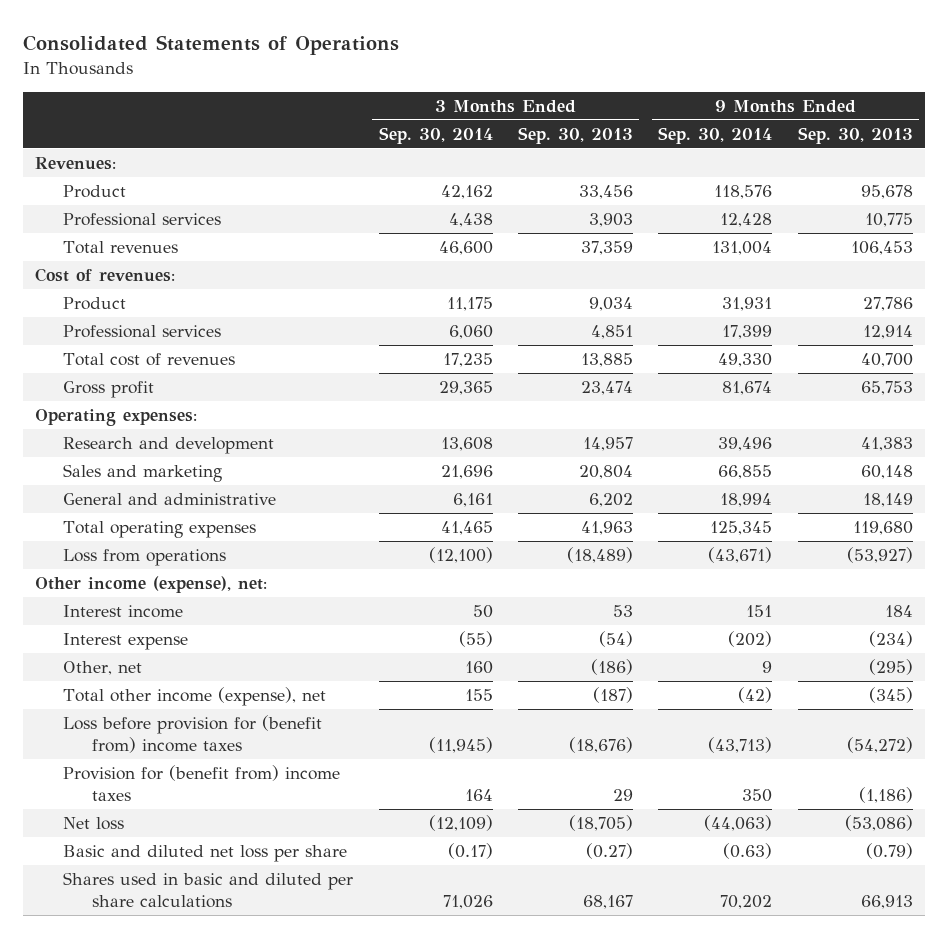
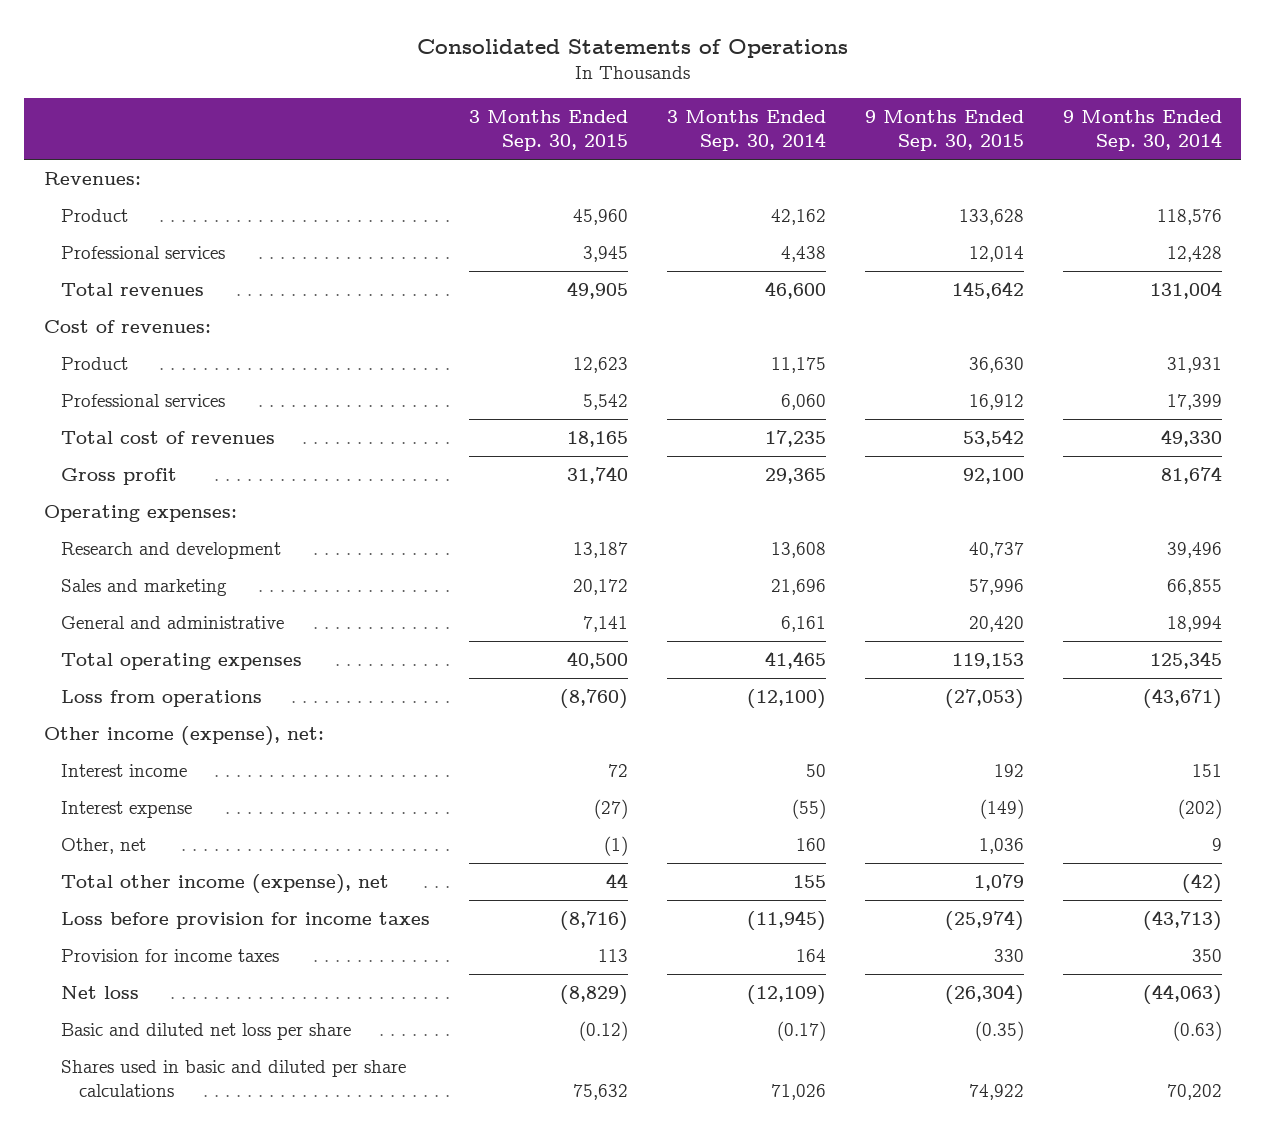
[518,126,634,144] Sep. 30, 2013 -> none
[797,126,913,144] Sep. 30, 2013 -> none
none -> [469,110,629,152] 3 Months Ended Sep. 30, 2015
none -> [864,110,1024,152] 9 Months Ended Sep. 30, 2015
[63,715,323,753] Loss before provision for (benefit from) income taxes -> [61,912,431,930] Loss before provision for income taxes
[63,765,341,801] Provision for (benefit from) income taxes -> [61,949,280,963] Provision for income taxes

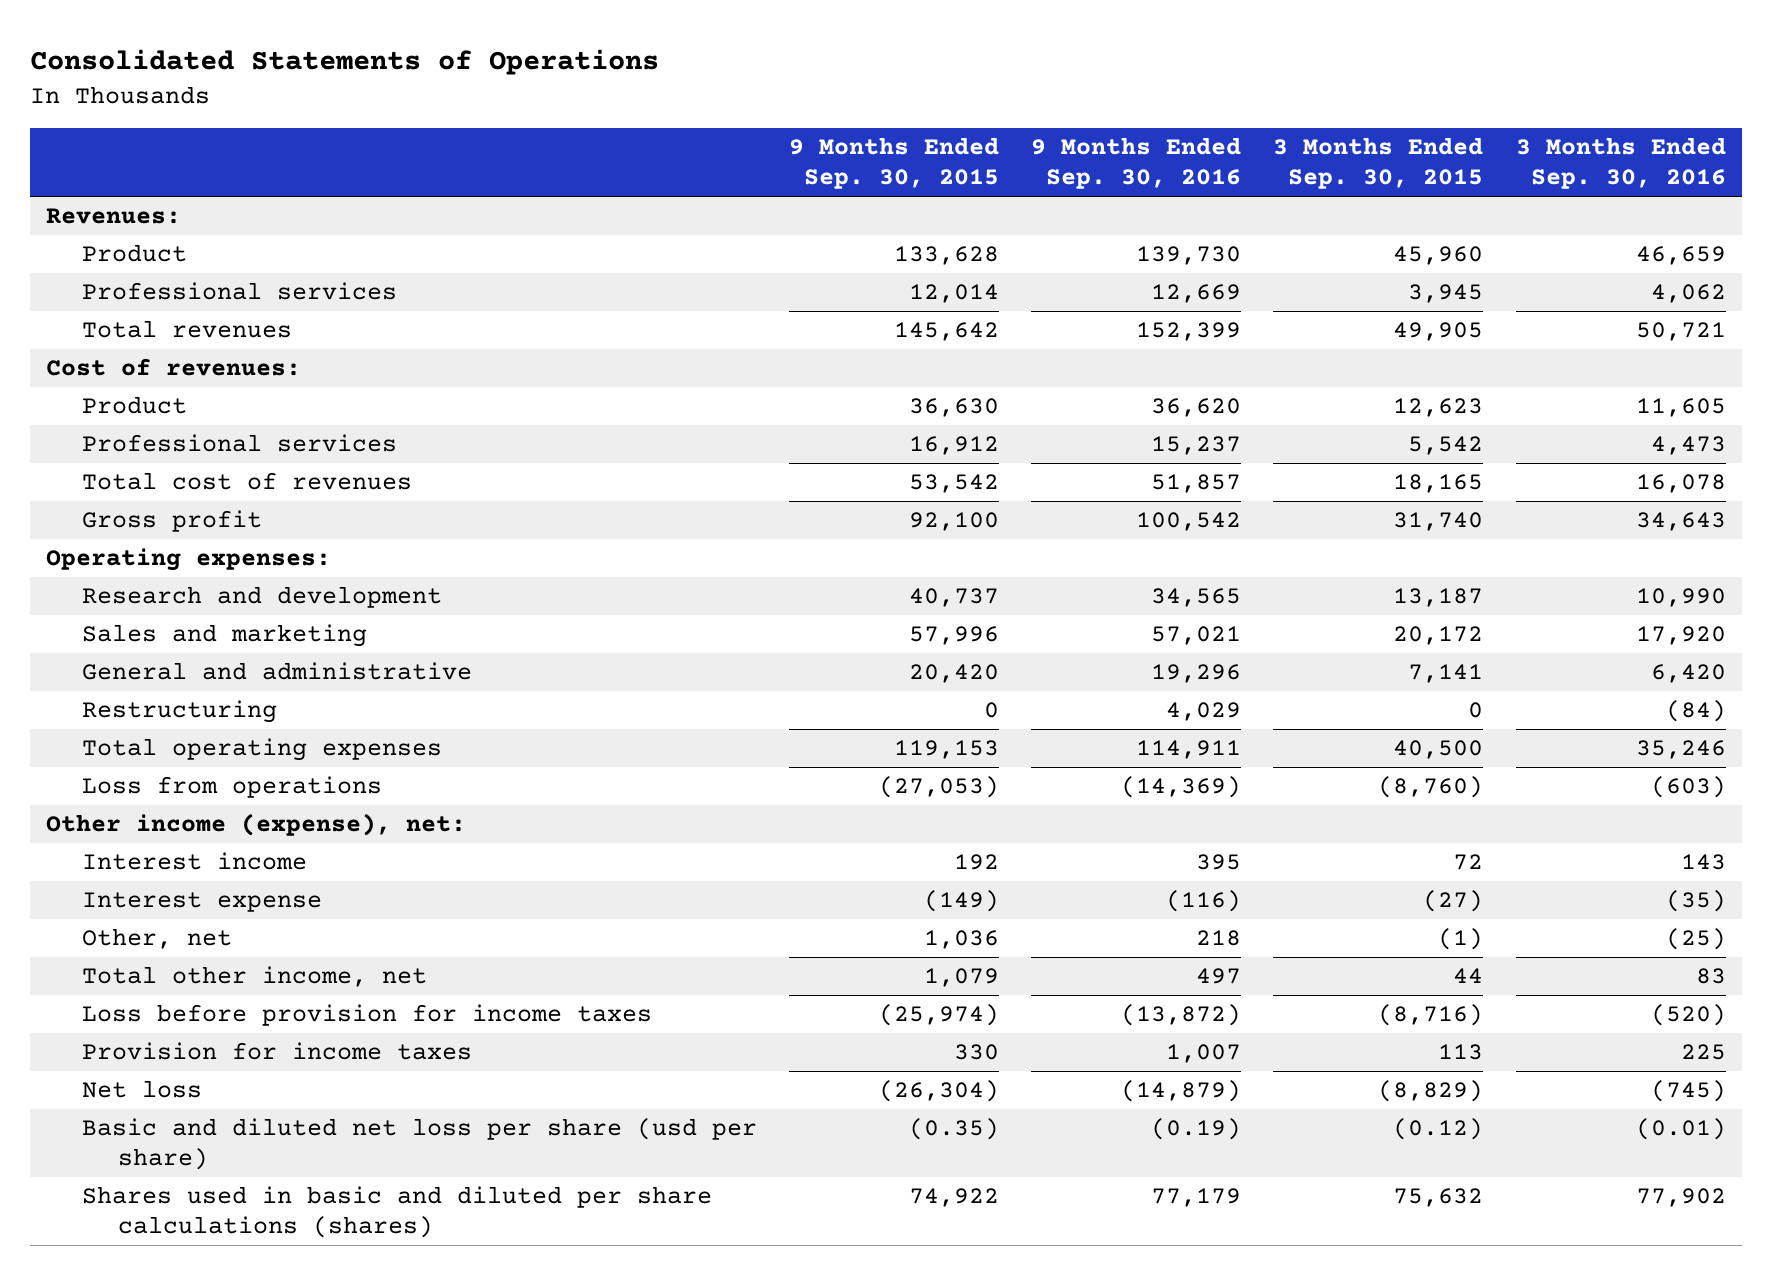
[667,110,827,152] 3 Months Ended Sep. 30, 2014 -> none
[1062,110,1222,152] 9 Months Ended Sep. 30, 2014 -> none
none -> [1031,137,1242,190] 9 Months Ended Sep. 30, 2016
none -> [1515,137,1726,190] 3 Months Ended Sep. 30, 2016
none -> [81,700,277,724] Restructuring
[61,874,390,895] Total other income (expense), net -> [81,966,427,988] Total other income, net
[61,1023,352,1041] Basic and diluted net loss per share -> [81,1118,757,1171] Basic and diluted net loss per share (usd per share)
[61,1060,407,1098] Shares used in basic and diluted per share calculations -> [81,1186,712,1239] Shares used in basic and diluted per share calculations (shares)

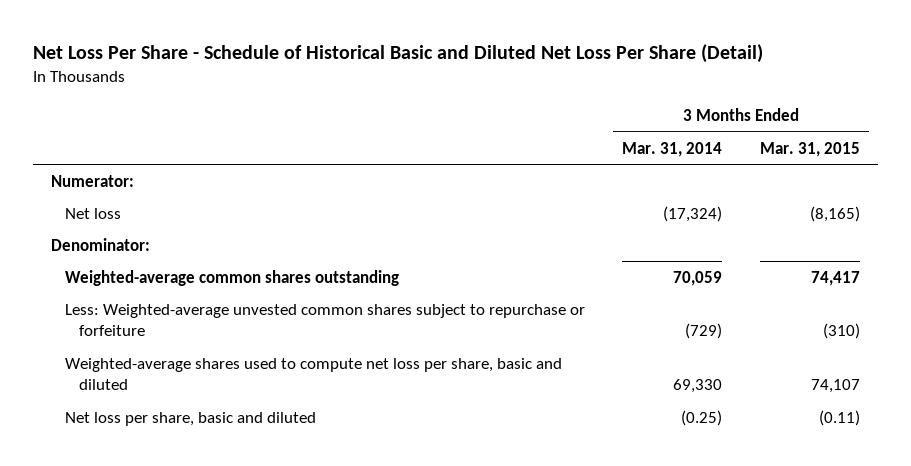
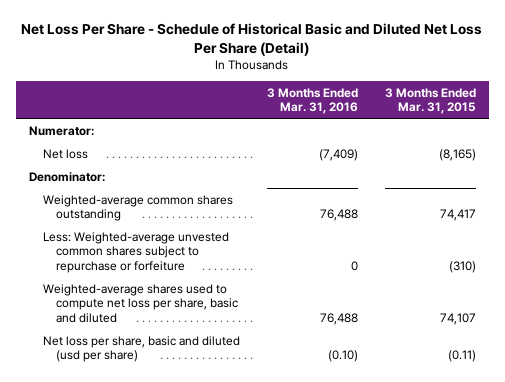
[622,141,723,157] Mar. 31, 2014 -> none
none -> [266,87,358,115] 3 Months Ended Mar. 31, 2016
[65,411,317,426] Net loss per share, basic and diluted -> [42,335,240,363] Net loss per share, basic and diluted (usd per share)

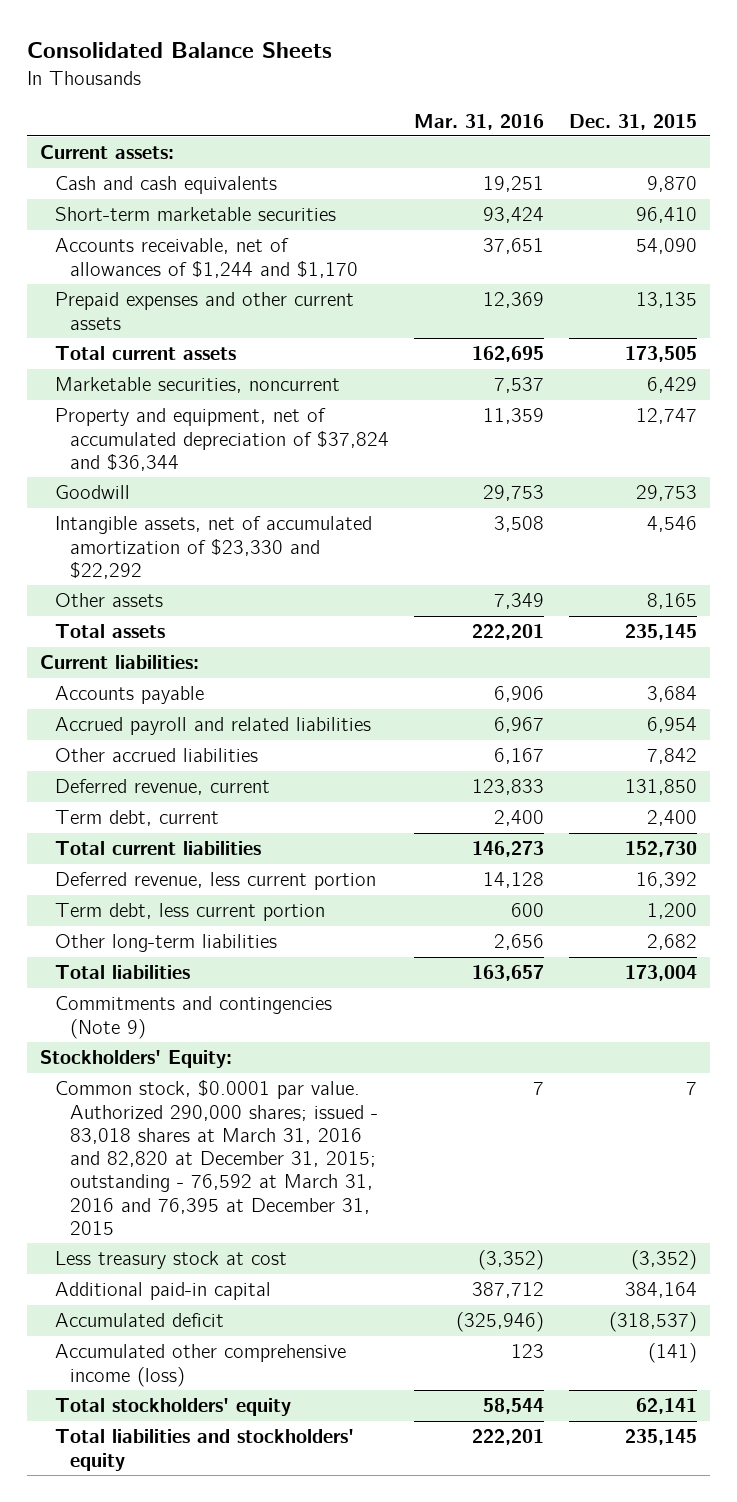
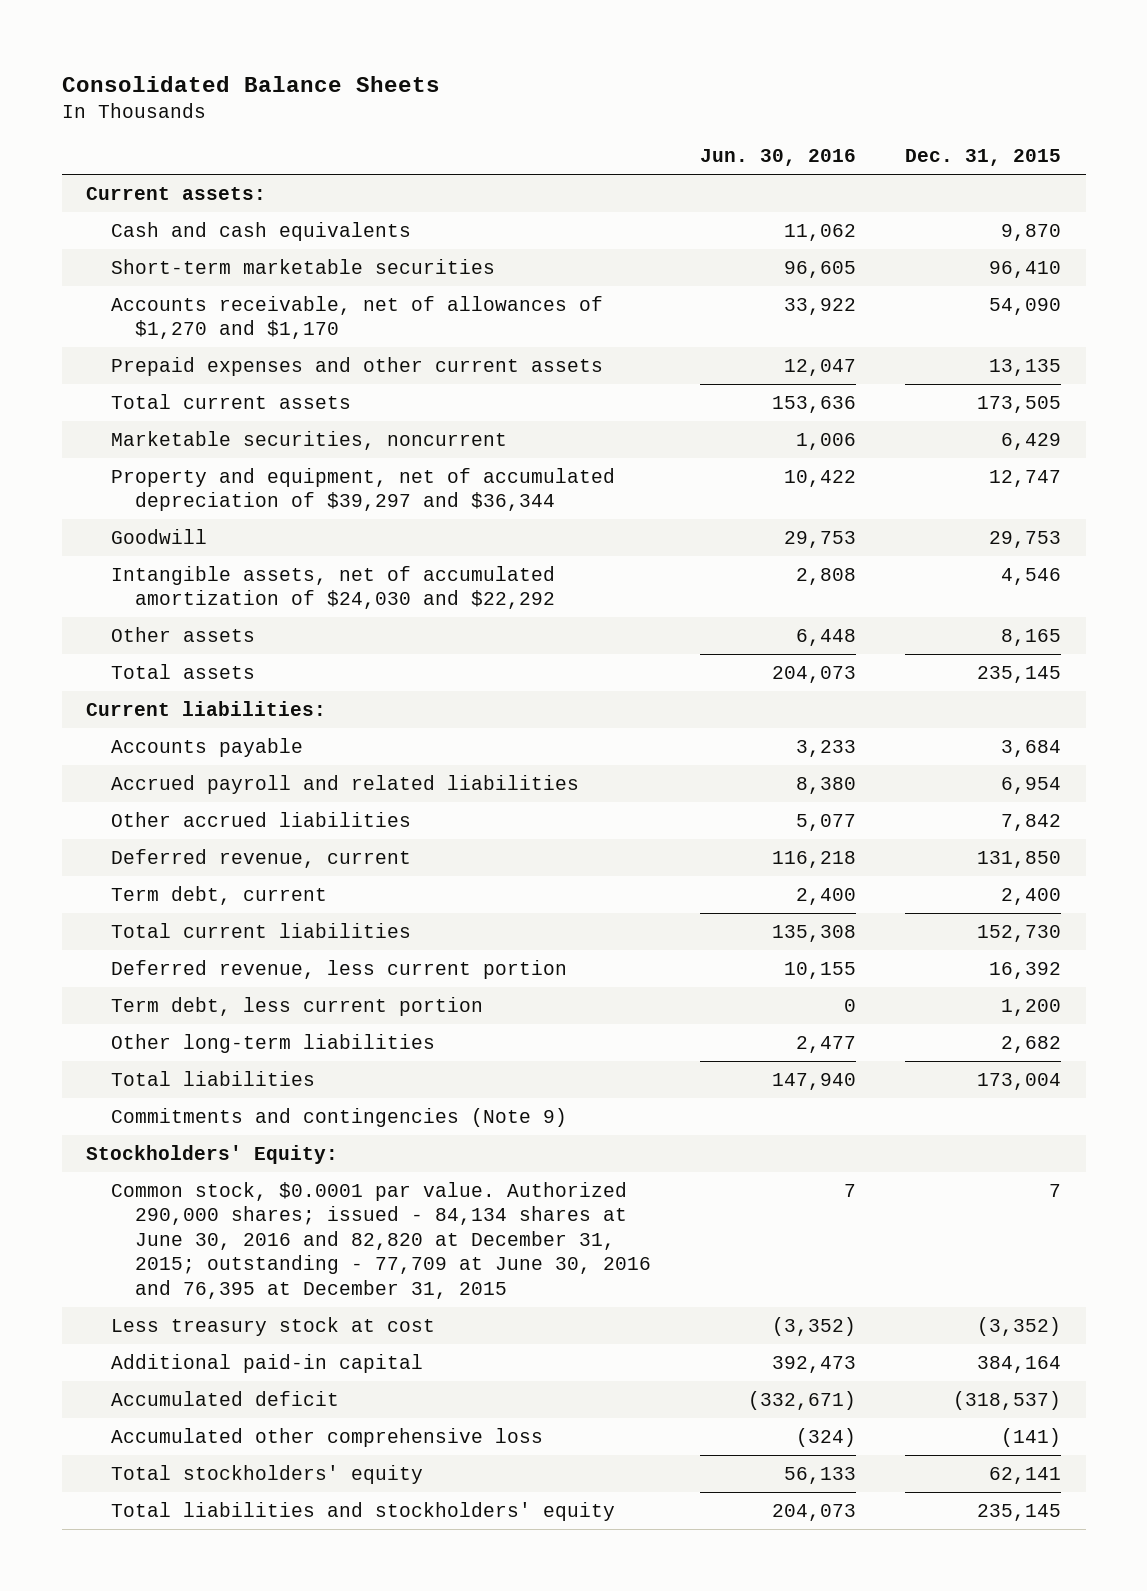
[413,113,544,130] Mar. 31, 2016 -> none
none -> [700,149,857,167] Jun. 30, 2016
[54,238,358,278] Accounts receivable, net of allowances of $1,244 and $1,170 -> [110,295,603,340] Accounts receivable, net of allowances of $1,270 and $1,170
[54,408,389,471] Property and equipment, net of accumulated depreciation of $37,824 and $36,344 -> [110,467,615,512] Property and equipment, net of accumulated depreciation of $39,297 and $36,344
[54,516,372,579] Intangible assets, net of accumulated amortization of $23,330 and $22,292 -> [110,565,556,610] Intangible assets, net of accumulated amortization of $24,030 and $22,292
[54,1080,378,1235] Common stock, $0.0001 par value. Authorized 290,000 shares; issued - 83,018 shares at March 31, 2016 and 82,820 at December 31, 2015; outstanding - 76,592 at March 31, 2016 and 76,395 at December 31, 2015 -> [110,1181,652,1299] Common stock, $0.0001 par value. Authorized 290,000 shares; issued - 84,134 shares at June 30, 2016 and 82,820 at December 31, 2015; outstanding - 77,709 at June 30, 2016 and 76,395 at December 31, 2015
[54,1344,346,1387] Accumulated other comprehensive income (loss) -> [110,1427,543,1447] Accumulated other comprehensive loss

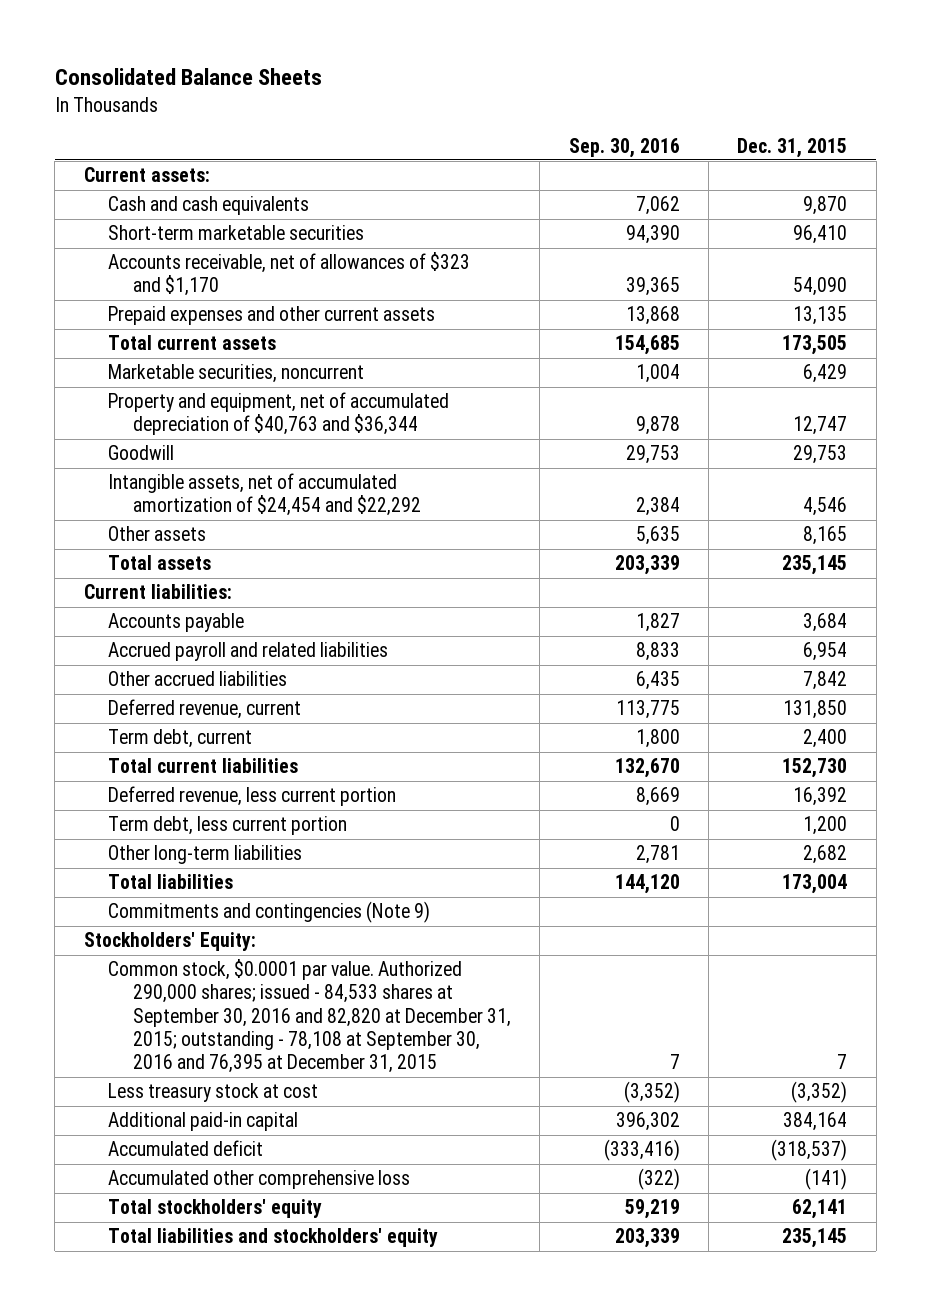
[700,149,857,167] Jun. 30, 2016 -> none
none -> [568,137,680,158] Sep. 30, 2016
[110,295,603,340] Accounts receivable, net of allowances of $1,270 and $1,170 -> [108,252,471,297] Accounts receivable, net of allowances of $323 and $1,170
[110,467,615,512] Property and equipment, net of accumulated depreciation of $39,297 and $36,344 -> [108,392,450,436] Property and equipment, net of accumulated depreciation of $40,763 and $36,344
[110,565,556,610] Intangible assets, net of accumulated amortization of $24,030 and $22,292 -> [108,473,421,517] Intangible assets, net of accumulated amortization of $24,454 and $22,292
[110,1181,652,1299] Common stock, $0.0001 par value. Authorized 290,000 shares; issued - 84,134 shares at June 30, 2016 and 82,820 at December 31, 2015; outstanding - 77,709 at June 30, 2016 and 76,395 at December 31, 2015 -> [108,959,511,1074] Common stock, $0.0001 par value. Authorized 290,000 shares; issued - 84,533 shares at September 30, 2016 and 82,820 at December 31, 2015; outstanding - 78,108 at September 30, 2016 and 76,395 at December 31, 2015

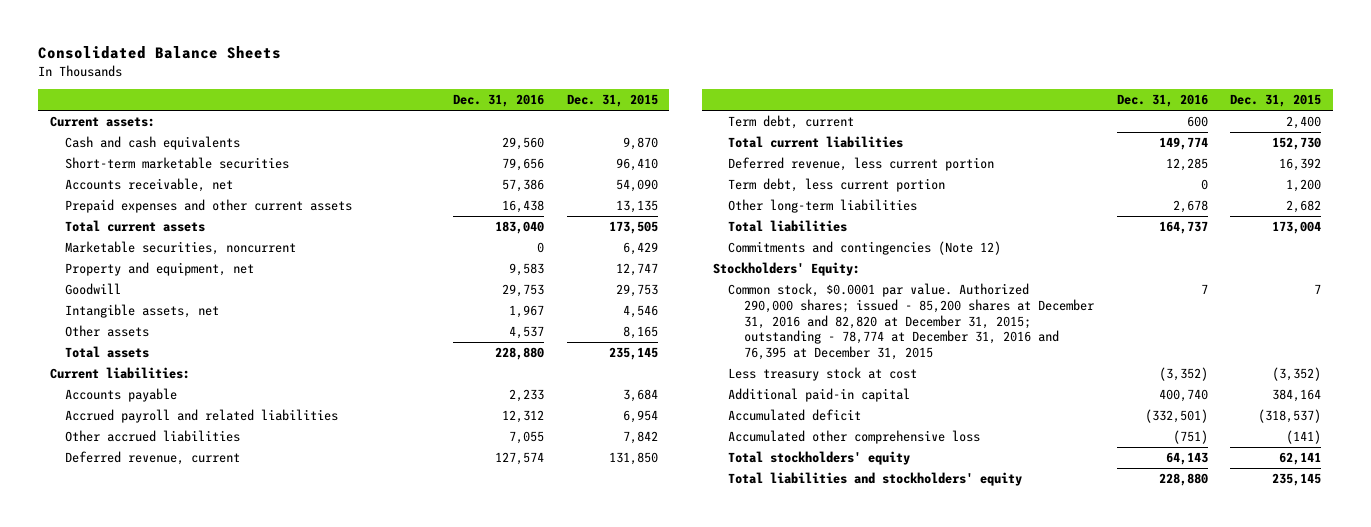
[568,137,680,158] Sep. 30, 2016 -> none
none -> [453,94,545,108] Dec. 31, 2016
[108,252,471,297] Accounts receivable, net of allowances of $323 and $1,170 -> [64,178,233,193] Accounts receivable, net
[108,392,450,436] Property and equipment, net of accumulated depreciation of $40,763 and $36,344 -> [64,262,254,277] Property and equipment, net
[108,473,421,517] Intangible assets, net of accumulated amortization of $24,454 and $22,292 -> [64,304,219,319] Intangible assets, net
[108,901,431,924] Commitments and contingencies (Note 9) -> [728,241,1002,256] Commitments and contingencies (Note 12)
[108,959,511,1074] Common stock, $0.0001 par value. Authorized 290,000 shares; issued - 84,533 shares at September 30, 2016 and 82,820 at December 31, 2015; outstanding - 78,108 at September 30, 2016 and 76,395 at December 31, 2015 -> [728,283,1094,361] Common stock, $0.0001 par value. Authorized 290,000 shares; issued - 85,200 shares at December 31, 2016 and 82,820 at December 31, 2015; outstanding - 78,774 at December 31, 2016 and 76,395 at December 31, 2015

